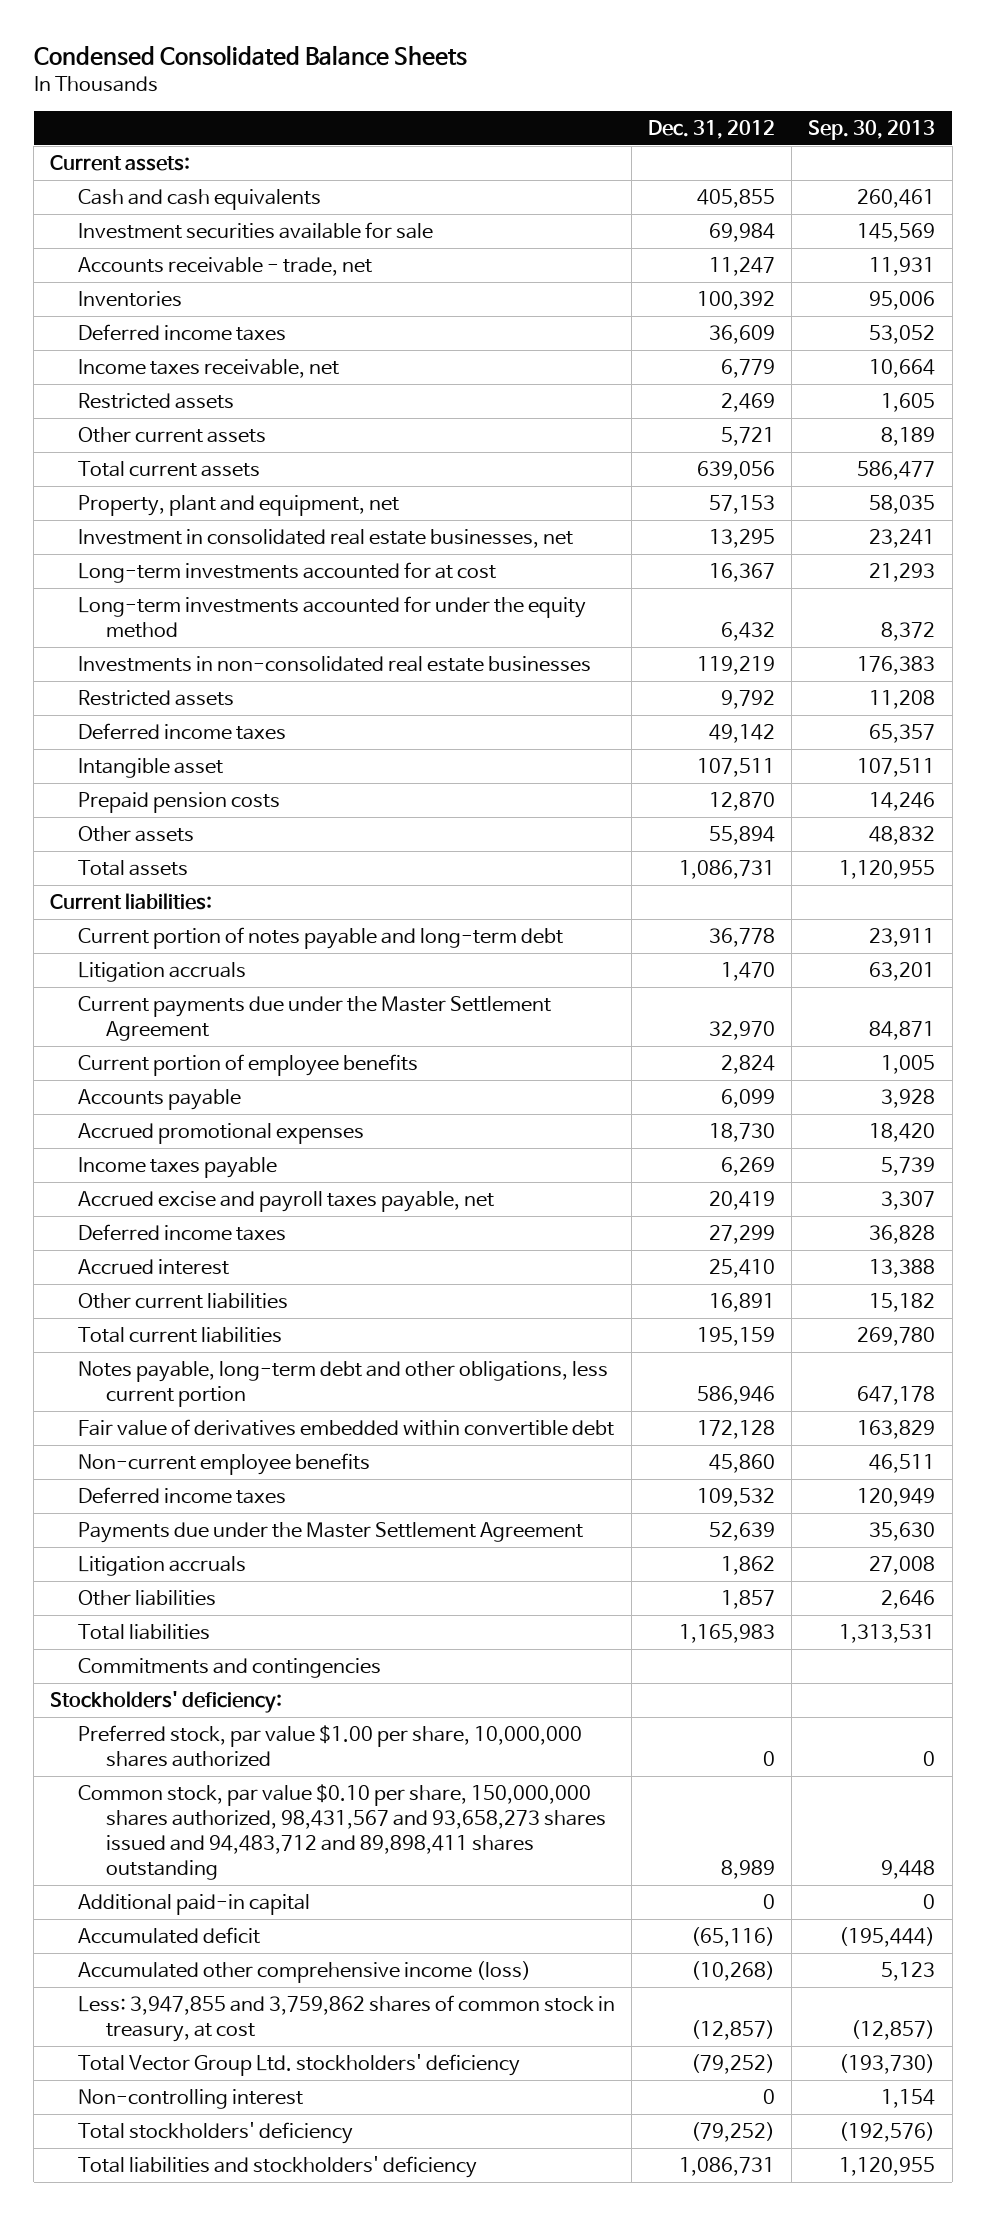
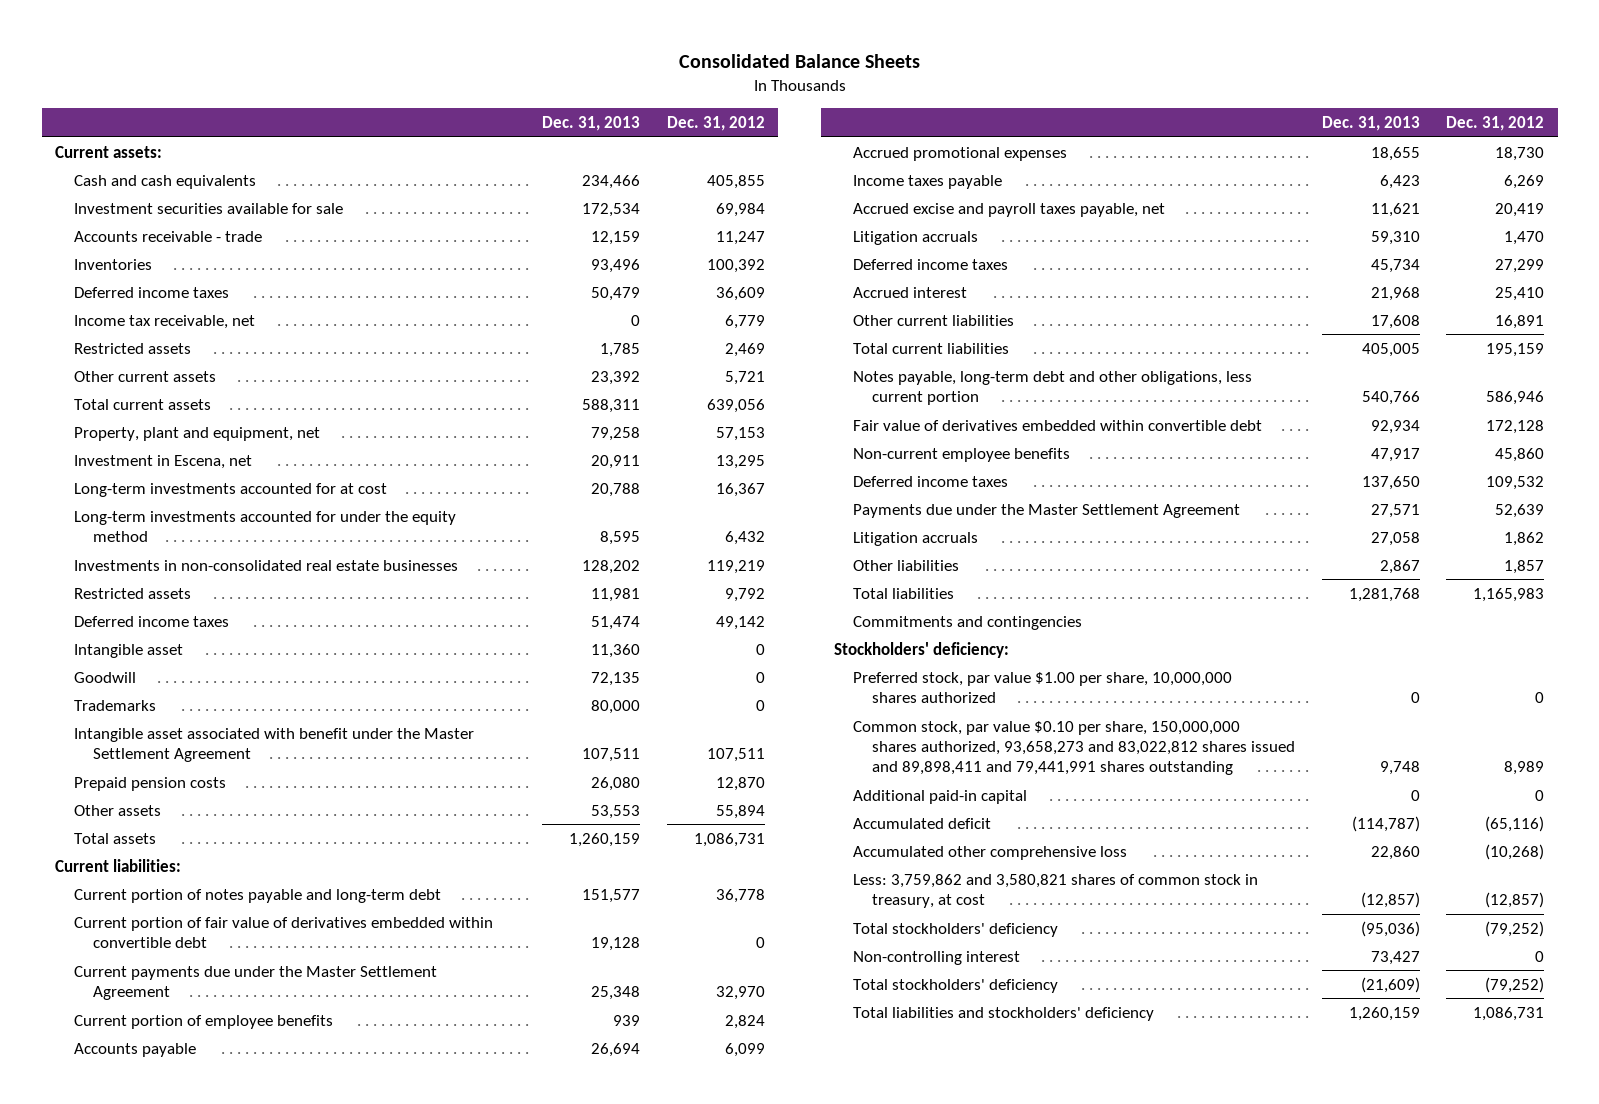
[33,45,467,67] Condensed Consolidated Balance Sheets -> [678,54,920,69] Consolidated Balance Sheets
[808,119,936,140] Sep. 30, 2013 -> none
none -> [542,116,641,132] Dec. 31, 2013
[78,257,373,277] Accounts receivable - trade, net -> [73,230,262,242] Accounts receivable - trade
[78,359,340,379] Income taxes receivable, net -> [73,314,255,329] Income tax receivable, net
[78,529,574,549] Investment in consolidated real estate businesses, net -> [73,454,252,469] Investment in Escena, net
[697,758,776,778] 107,511 -> [756,643,766,655] 0
none -> [73,671,136,683] Goodwill
none -> [73,699,156,711] Trademarks
none -> [73,727,474,762] Intangible asset associated with benefit under the Master Settlement Agreement
none -> [73,916,493,948] Current portion of fair value of derivatives embedded within convertible debt
[78,962,247,983] Litigation accruals -> [853,230,979,245] Litigation accruals
[78,1784,606,1881] Common stock, par value $0.10 per share, 150,000,000 shares authorized, 98,431,567 and 93,658,273 shares issued and 94,483,712 and 89,898,411 shares outstanding -> [853,720,1296,776] Common stock, par value $0.10 per share, 150,000,000 shares authorized, 93,658,273 and 83,022,812 shares issued and 89,898,411 and 79,441,991 shares outstanding
[78,1961,532,1984] Accumulated other comprehensive income (loss) -> [853,845,1128,860] Accumulated other comprehensive loss
[78,1995,616,2043] Less: 3,947,855 and 3,759,862 shares of common stock in treasury, at cost -> [853,873,1259,908] Less: 3,759,862 and 3,580,821 shares of common stock in treasury, at cost
[78,2054,521,2077] Total Vector Group Ltd. stockholders' deficiency -> [853,922,1059,937] Total stockholders' deficiency

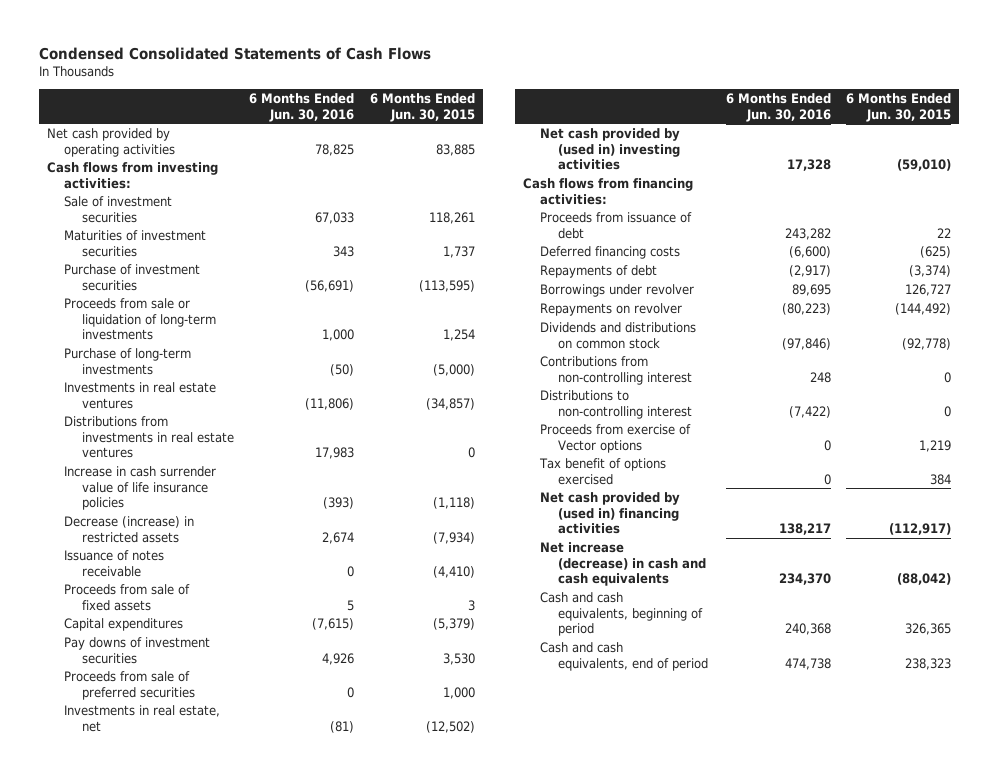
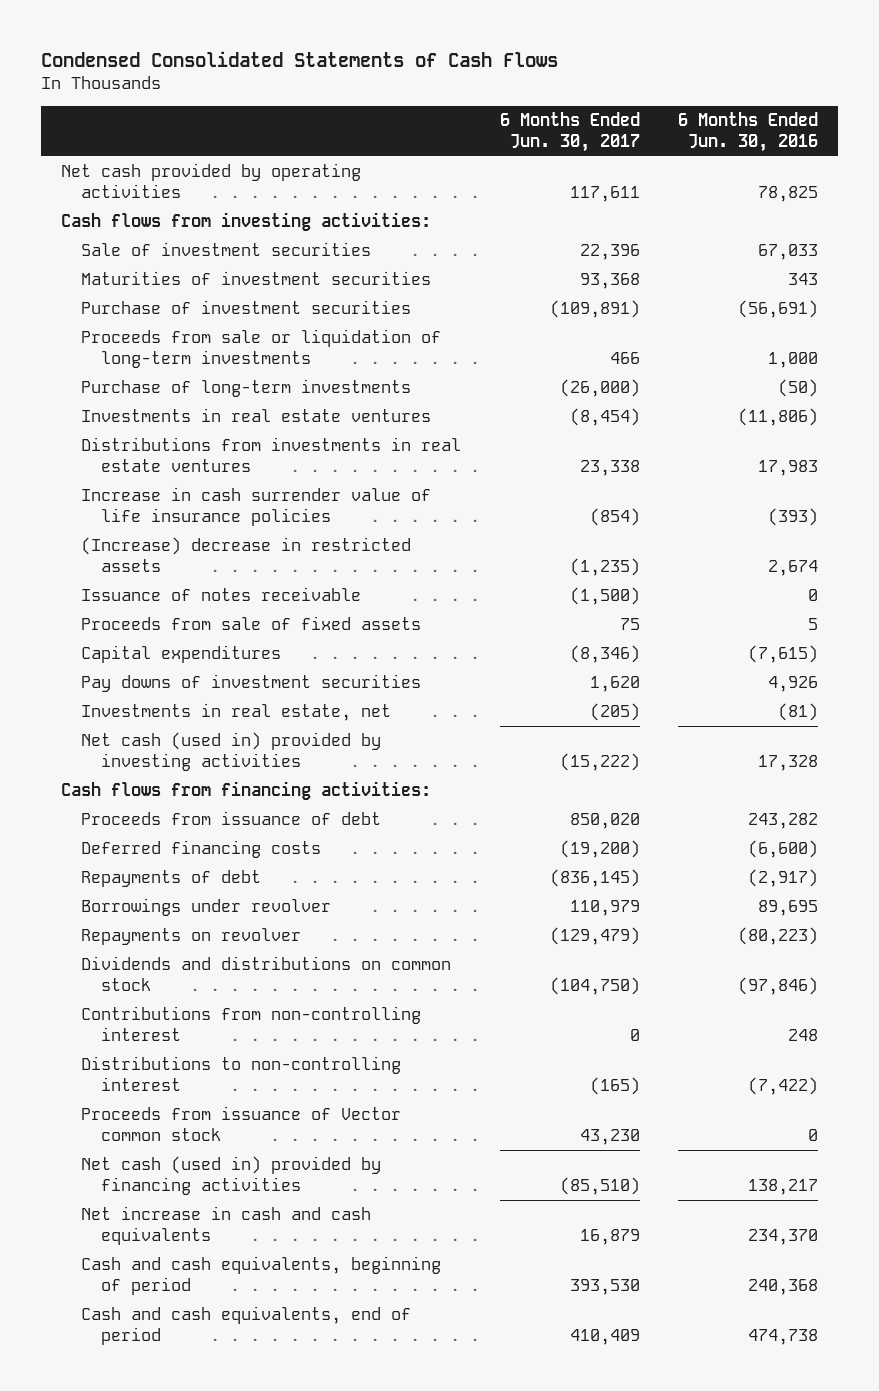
[369,93,475,122] 6 Months Ended Jun. 30, 2015 -> none
none -> [499,111,640,152] 6 Months Ended Jun. 30, 2017
[64,516,195,543] Decrease (increase) in restricted assets -> [80,537,411,573] (Increase) decrease in restricted assets
[64,671,195,700] Proceeds from sale of preferred securities -> none
[540,128,681,171] Net cash provided by (used in) investing activities -> [80,732,381,772] Net cash (used in) provided by investing activities
[540,424,692,453] Proceeds from exercise of Vector options -> none
[539,458,667,485] Tax benefit of options exercised -> none
none -> [80,1106,401,1142] Proceeds from issuance of Vector common stock
[540,492,681,535] Net cash provided by (used in) financing activities -> [80,1156,381,1196] Net cash (used in) provided by financing activities
[540,542,707,587] Net increase (decrease) in cash and cash equivalents -> [80,1206,371,1246] Net increase in cash and cash equivalents

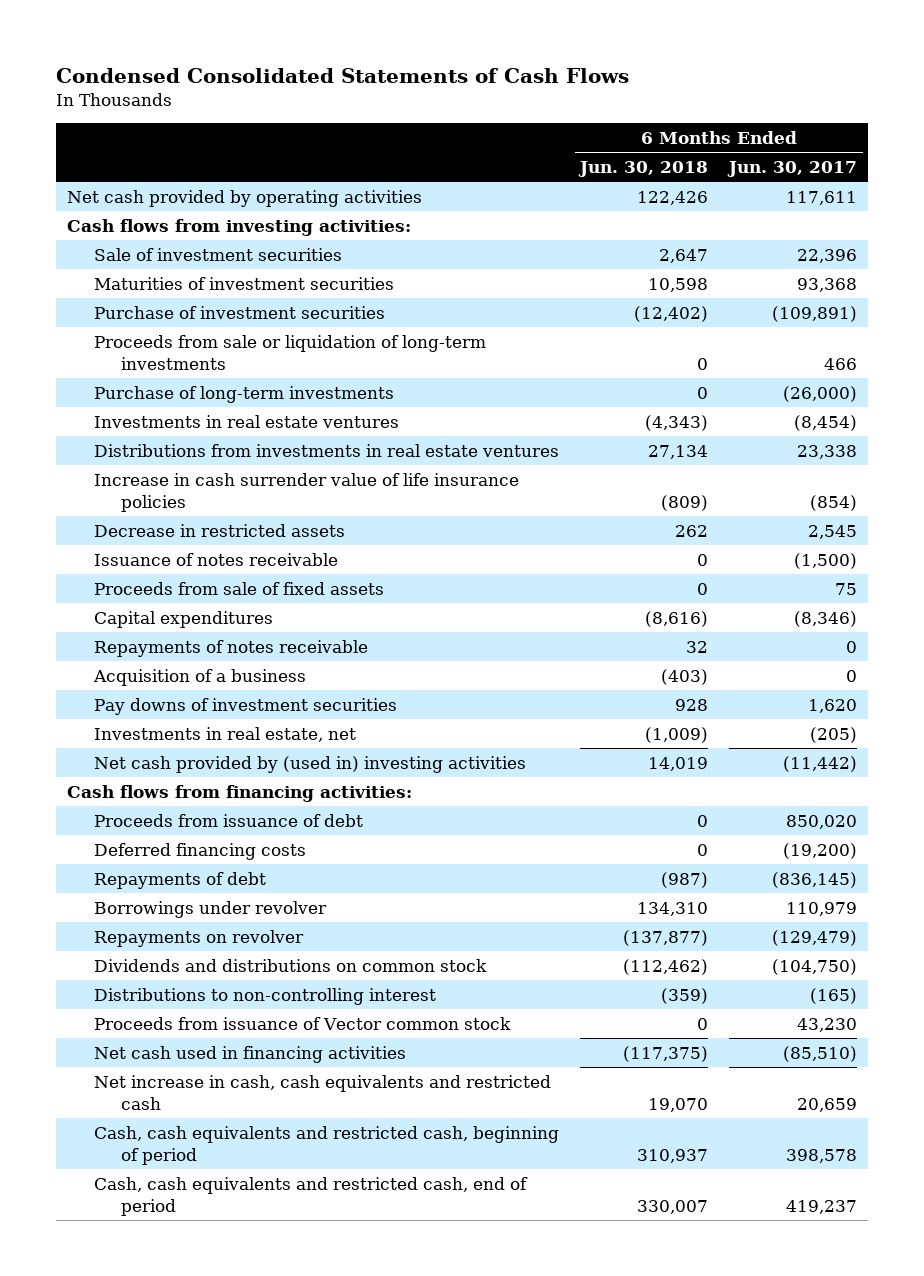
[678,111,819,152] 6 Months Ended Jun. 30, 2016 -> none
none -> [578,161,709,178] Jun. 30, 2018
[80,537,411,573] (Increase) decrease in restricted assets -> [93,523,345,537] Decrease in restricted assets
[569,558,640,577] (1,235) -> [808,524,858,539] 2,545
none -> [93,639,368,657] Repayments of notes receivable
none -> [92,668,306,686] Acquisition of a business
[80,732,381,772] Net cash (used in) provided by investing activities -> [93,755,526,773] Net cash provided by (used in) investing activities
[559,753,640,772] (15,222) -> [783,755,858,772] (11,442)
[80,1006,421,1042] Contributions from non-controlling interest -> none
[80,1156,381,1196] Net cash (used in) provided by financing activities -> [93,1045,406,1063] Net cash used in financing activities
[80,1206,371,1246] Net increase in cash and cash equivalents -> [93,1074,551,1111] Net increase in cash, cash equivalents and restricted cash
[579,1229,640,1246] 16,879 -> [797,1098,858,1113] 20,659
[80,1256,441,1296] Cash and cash equivalents, beginning of period -> [93,1125,559,1166] Cash, cash equivalents and restricted cash, beginning of period
[569,1279,640,1296] 393,530 -> [786,1149,858,1164] 398,578
[80,1306,411,1346] Cash and cash equivalents, end of period -> [93,1176,528,1217] Cash, cash equivalents and restricted cash, end of period
[569,1329,640,1346] 410,409 -> [786,1200,858,1215] 419,237

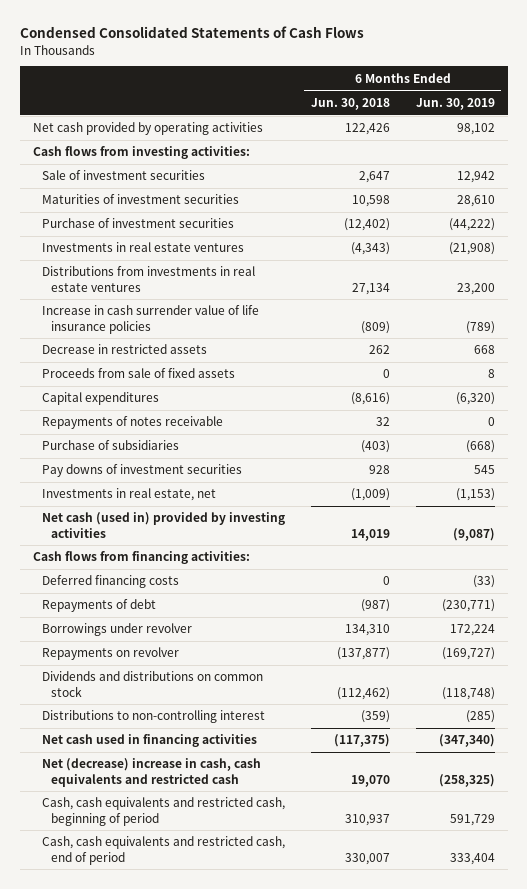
[727,161,858,178] Jun. 30, 2017 -> none
none -> [415,97,495,110] Jun. 30, 2019
[93,334,486,371] Proceeds from sale or liquidation of long-term investments -> none
[93,385,394,403] Purchase of long-term investments -> none
[93,552,338,566] Issuance of notes receivable -> none
[92,668,306,686] Acquisition of a business -> none
none -> [41,440,179,451] Purchase of subsidiaries
[93,755,526,773] Net cash provided by (used in) investing activities -> [41,512,285,538] Net cash (used in) provided by investing activities
[93,813,363,827] Proceeds from issuance of debt -> none
[93,1016,511,1030] Proceeds from issuance of Vector common stock -> none
[93,1074,551,1111] Net increase in cash, cash equivalents and restricted cash -> [41,758,261,787] Net (decrease) increase in cash, cash equivalents and restricted cash

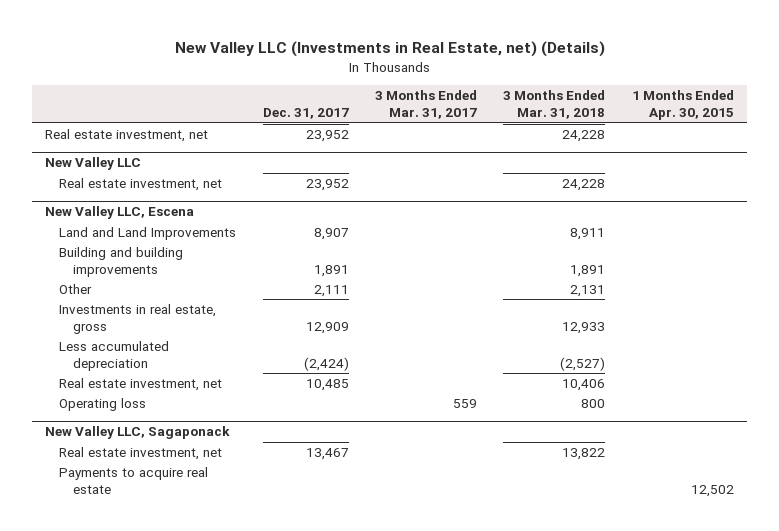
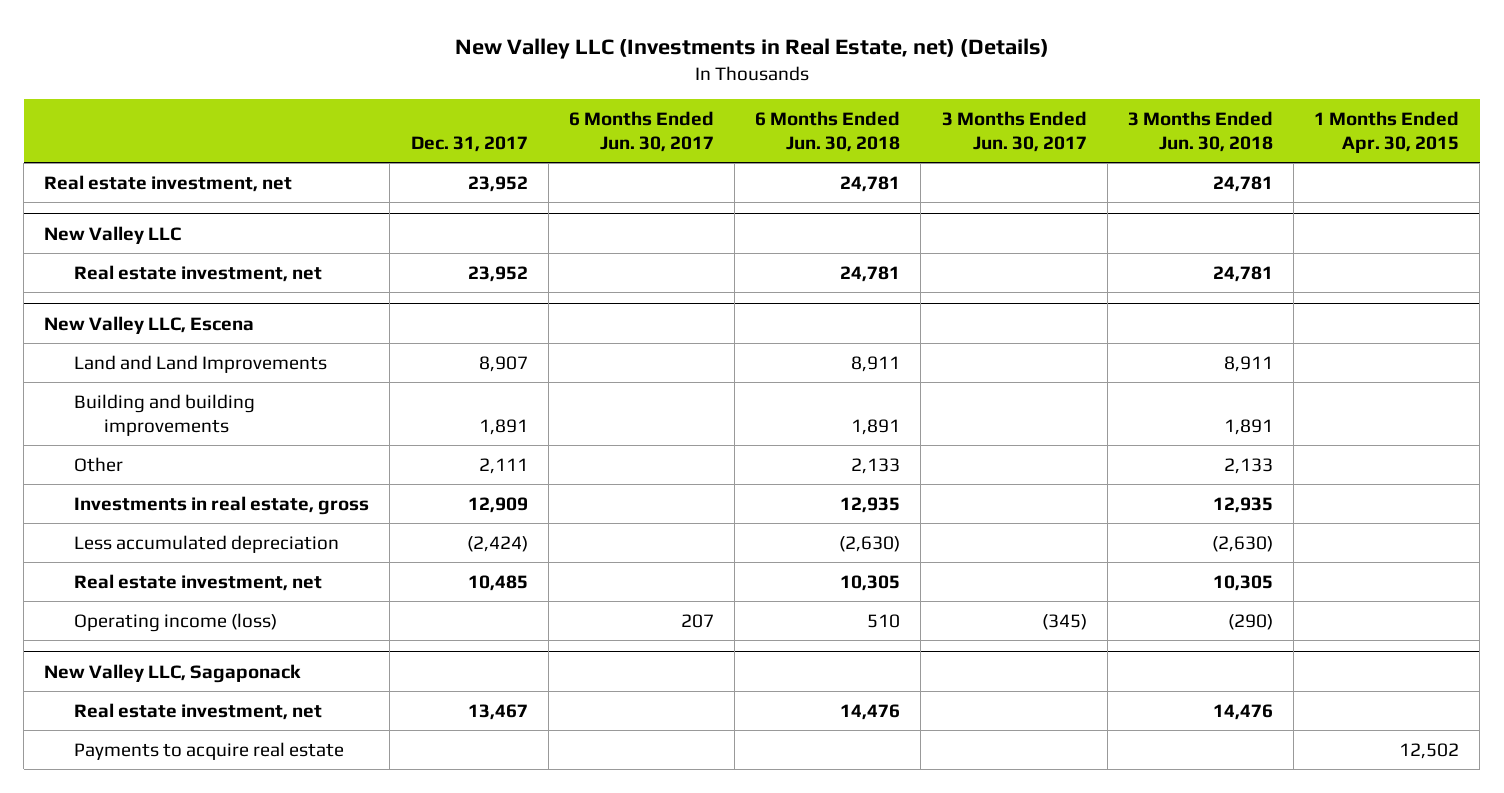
[375,90,478,120] 3 Months Ended Mar. 31, 2017 -> none
[503,90,606,120] 3 Months Ended Mar. 31, 2018 -> none
none -> [568,110,714,152] 6 Months Ended Jun. 30, 2017
none -> [755,110,901,152] 6 Months Ended Jun. 30, 2018
none -> [941,110,1087,152] 3 Months Ended Jun. 30, 2017
none -> [1127,110,1273,152] 3 Months Ended Jun. 30, 2018
[59,397,147,411] Operating loss -> [74,612,278,632] Operating income (loss)

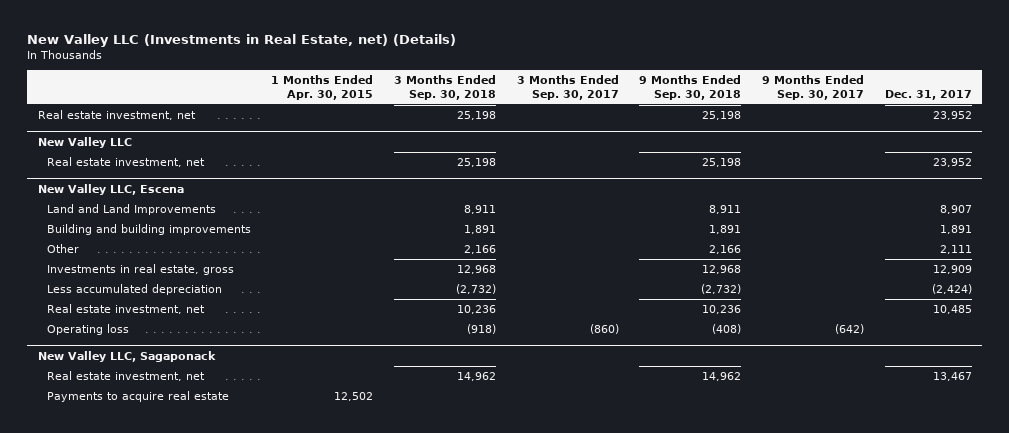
[568,110,714,152] 6 Months Ended Jun. 30, 2017 -> none
[755,110,901,152] 6 Months Ended Jun. 30, 2018 -> none
[941,110,1087,152] 3 Months Ended Jun. 30, 2017 -> none
[1127,110,1273,152] 3 Months Ended Jun. 30, 2018 -> none
none -> [393,75,496,101] 3 Months Ended Sep. 30, 2018
none -> [516,75,619,101] 3 Months Ended Sep. 30, 2017
none -> [639,75,742,101] 9 Months Ended Sep. 30, 2018
none -> [761,75,864,101] 9 Months Ended Sep. 30, 2017
[74,612,278,632] Operating income (loss) -> [46,323,129,335] Operating loss

